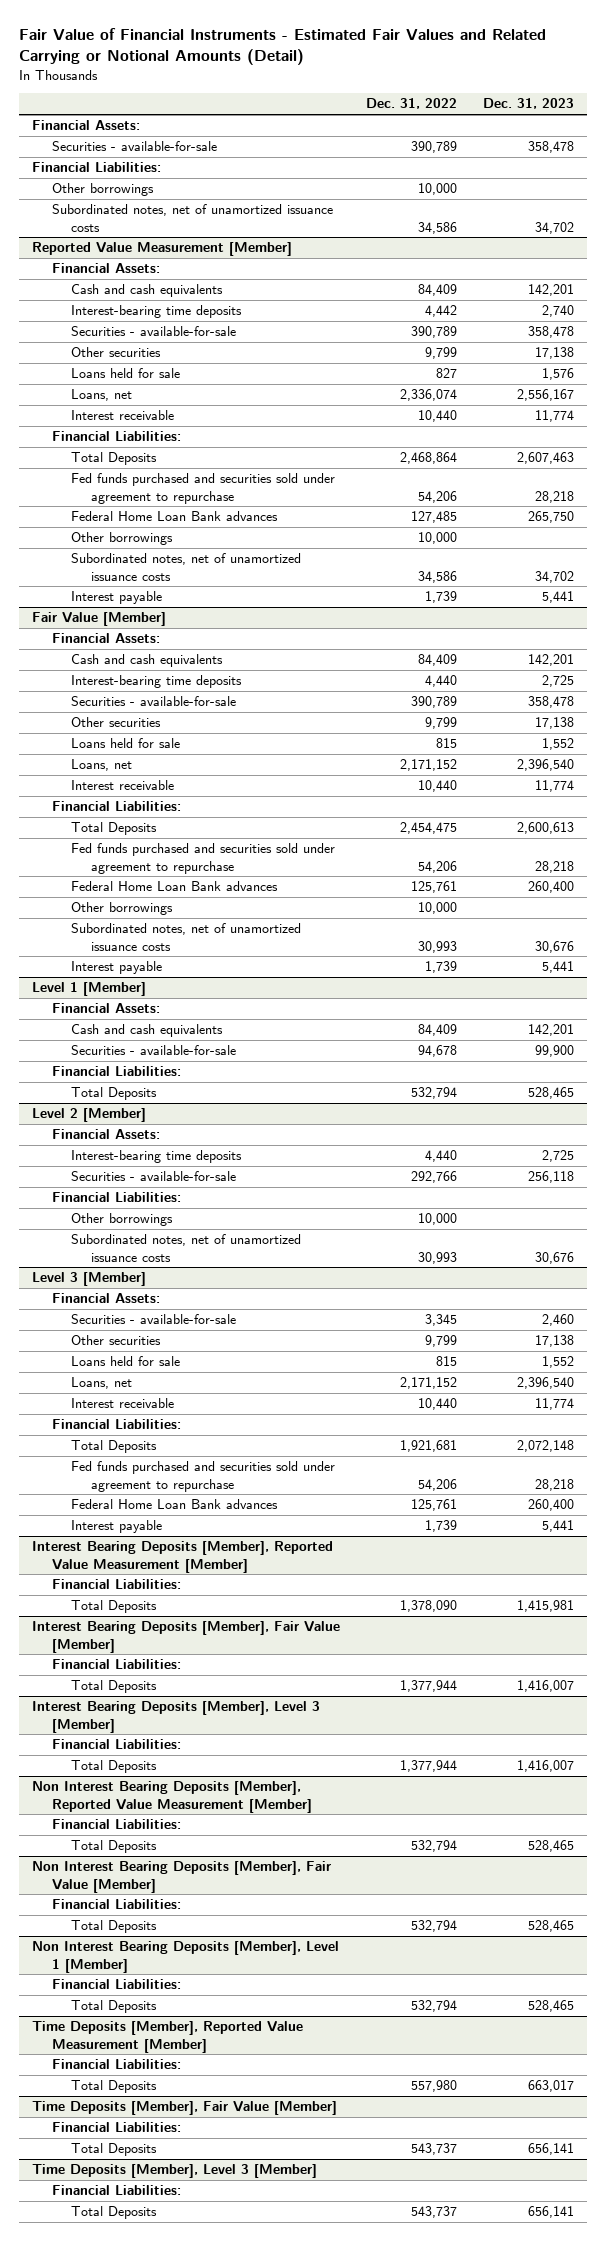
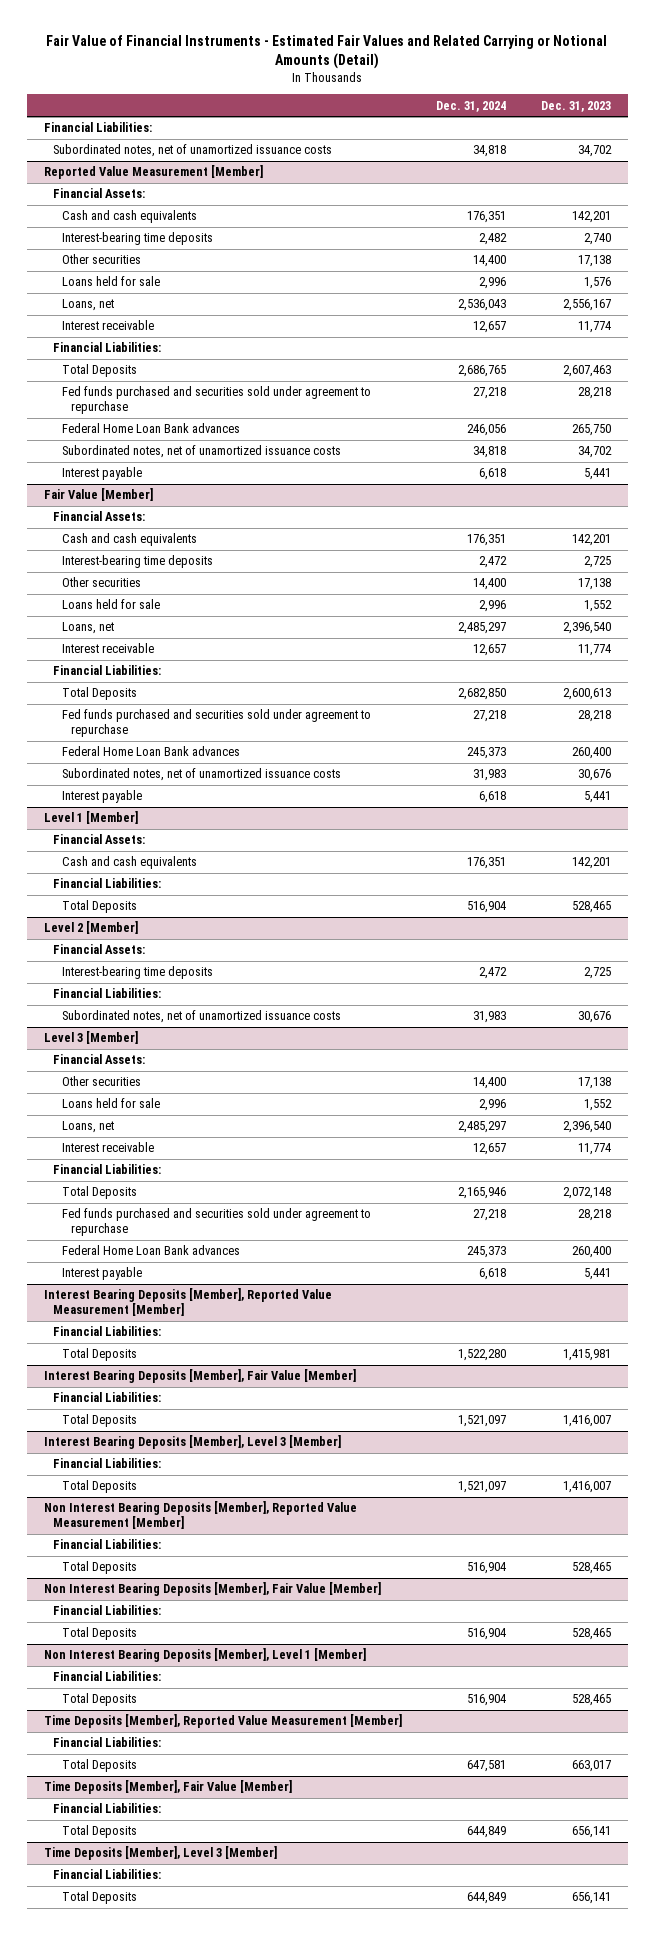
[366,98,458,110] Dec. 31, 2022 -> none
none -> [436,100,507,112] Dec. 31, 2024
[32,120,141,131] Financial Assets: -> none
[51,141,217,152] Securities - available-for-sale -> none
[51,183,154,197] Other borrowings -> none
[71,326,237,337] Securities - available-for-sale -> none
[71,532,174,546] Other borrowings -> none
[71,696,237,707] Securities - available-for-sale -> none
[71,902,174,916] Other borrowings -> none
[71,1045,237,1056] Securities - available-for-sale -> none
[71,1171,237,1182] Securities - available-for-sale -> none
[71,1213,174,1227] Other borrowings -> none
[71,1314,237,1325] Securities - available-for-sale -> none

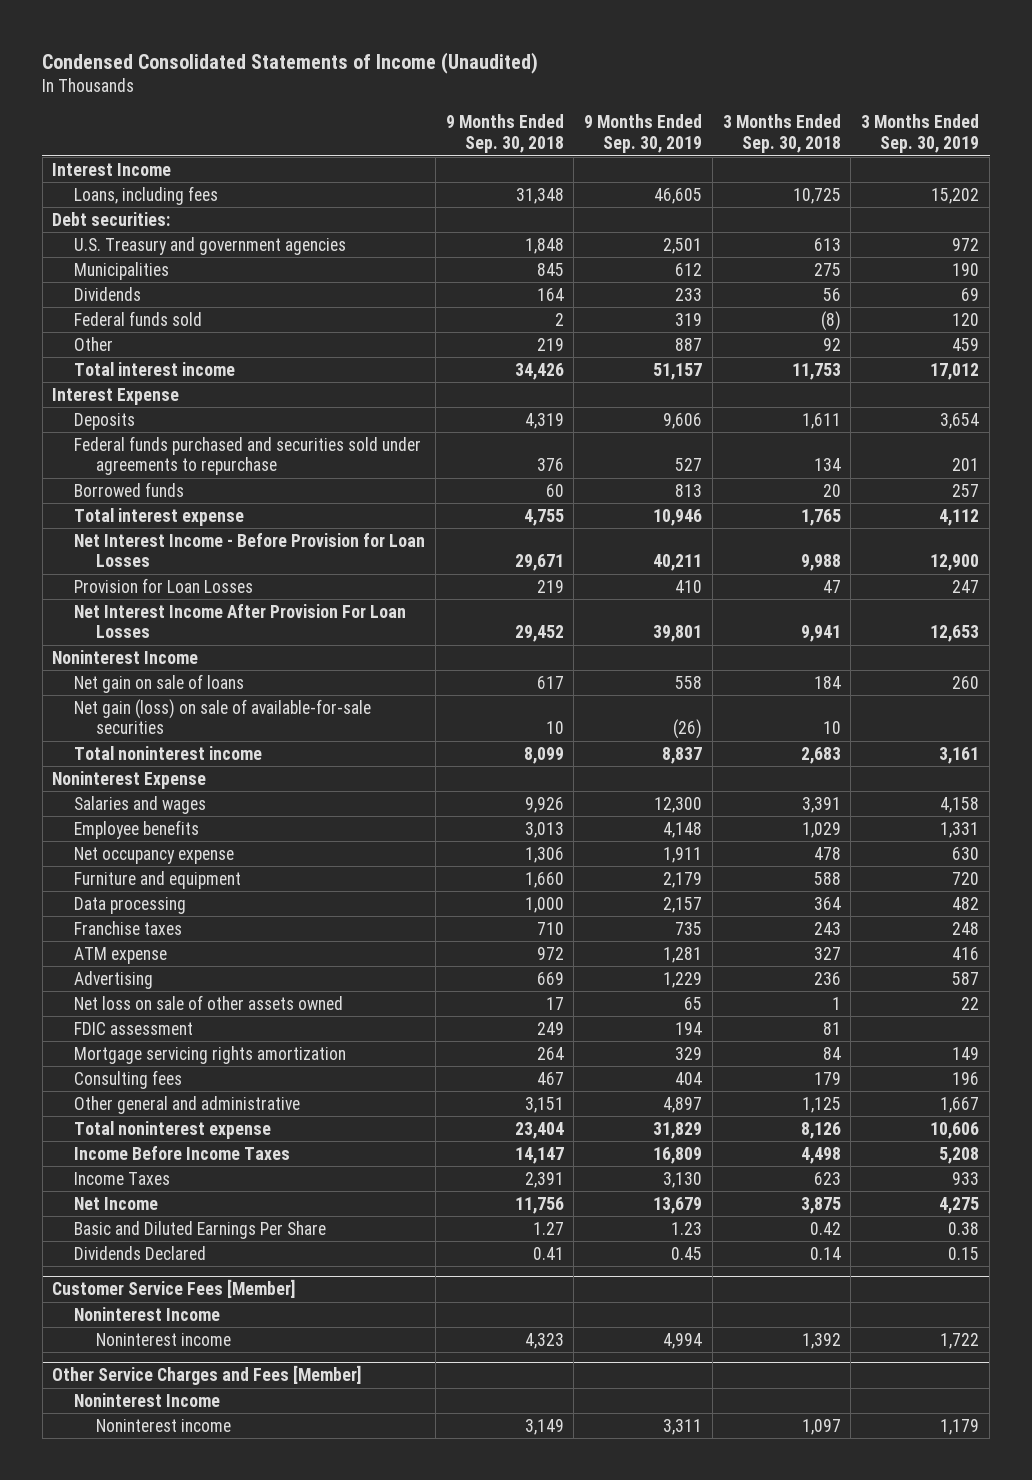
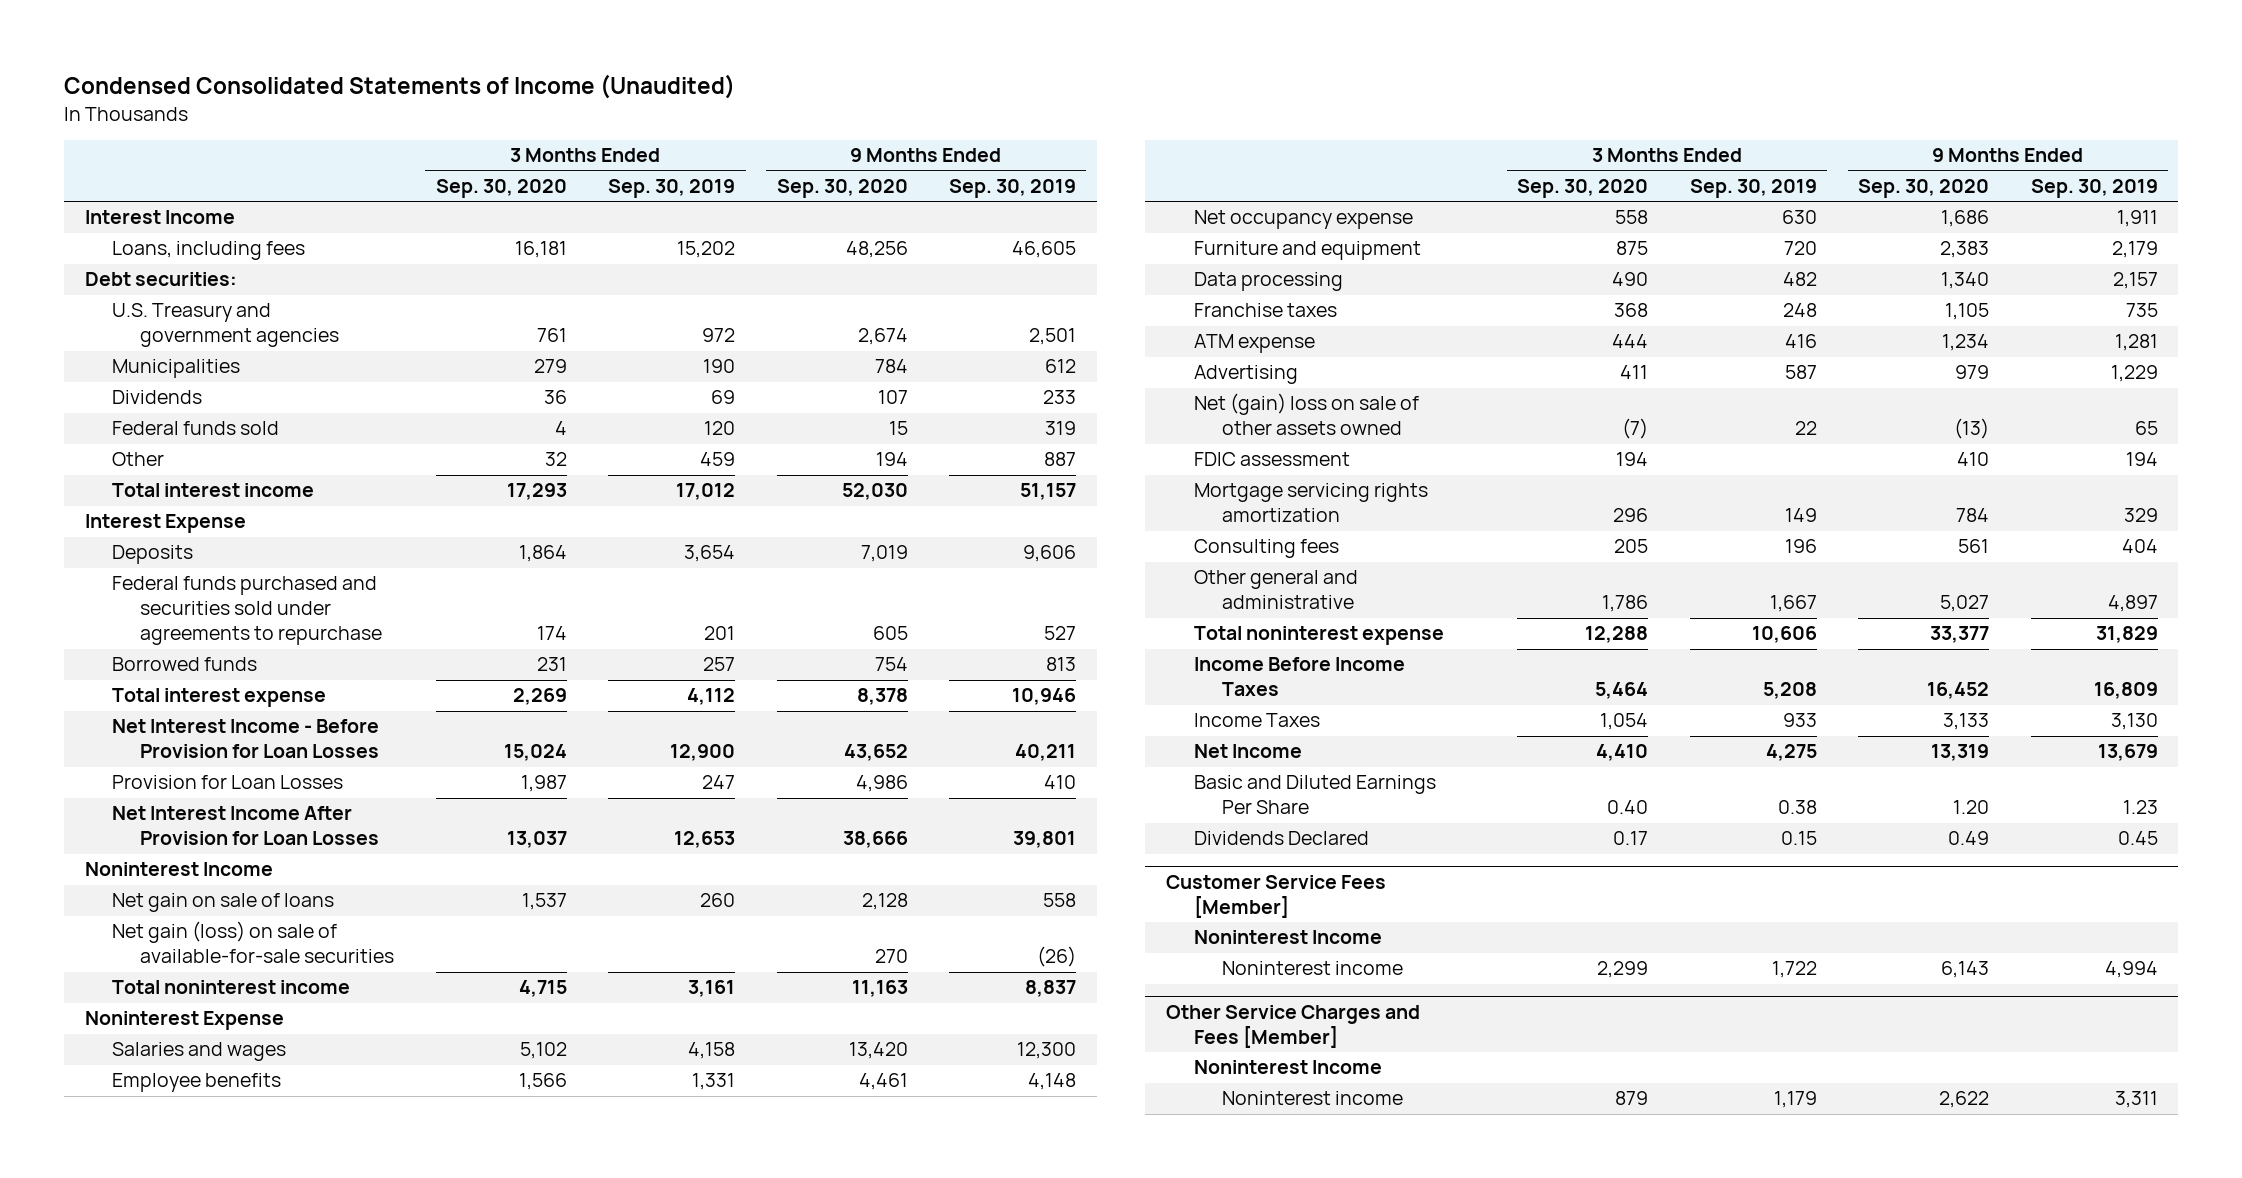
[445,114,564,154] 9 Months Ended Sep. 30, 2018 -> none
[722,114,841,154] 3 Months Ended Sep. 30, 2018 -> none
none -> [435,179,567,199] Sep. 30, 2020
none -> [776,179,908,199] Sep. 30, 2020
[74,603,407,639] Net Interest Income After Provision For Loan Losses -> [112,806,380,846] Net Interest Income After Provision for Loan Losses
[74,994,344,1010] Net loss on sale of other assets owned -> [1194,393,1420,436] Net (gain) loss on sale of other assets owned

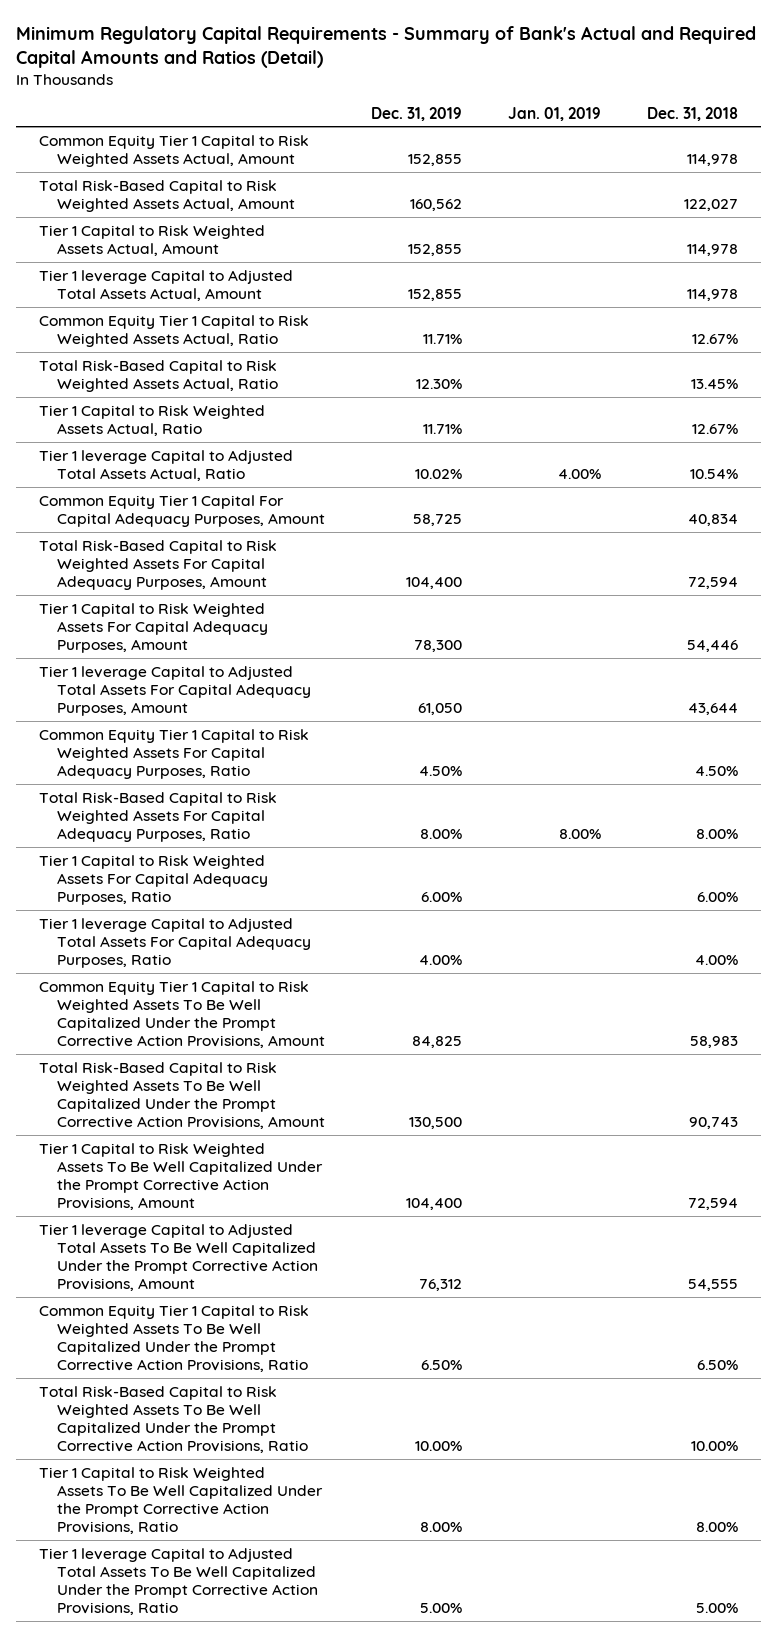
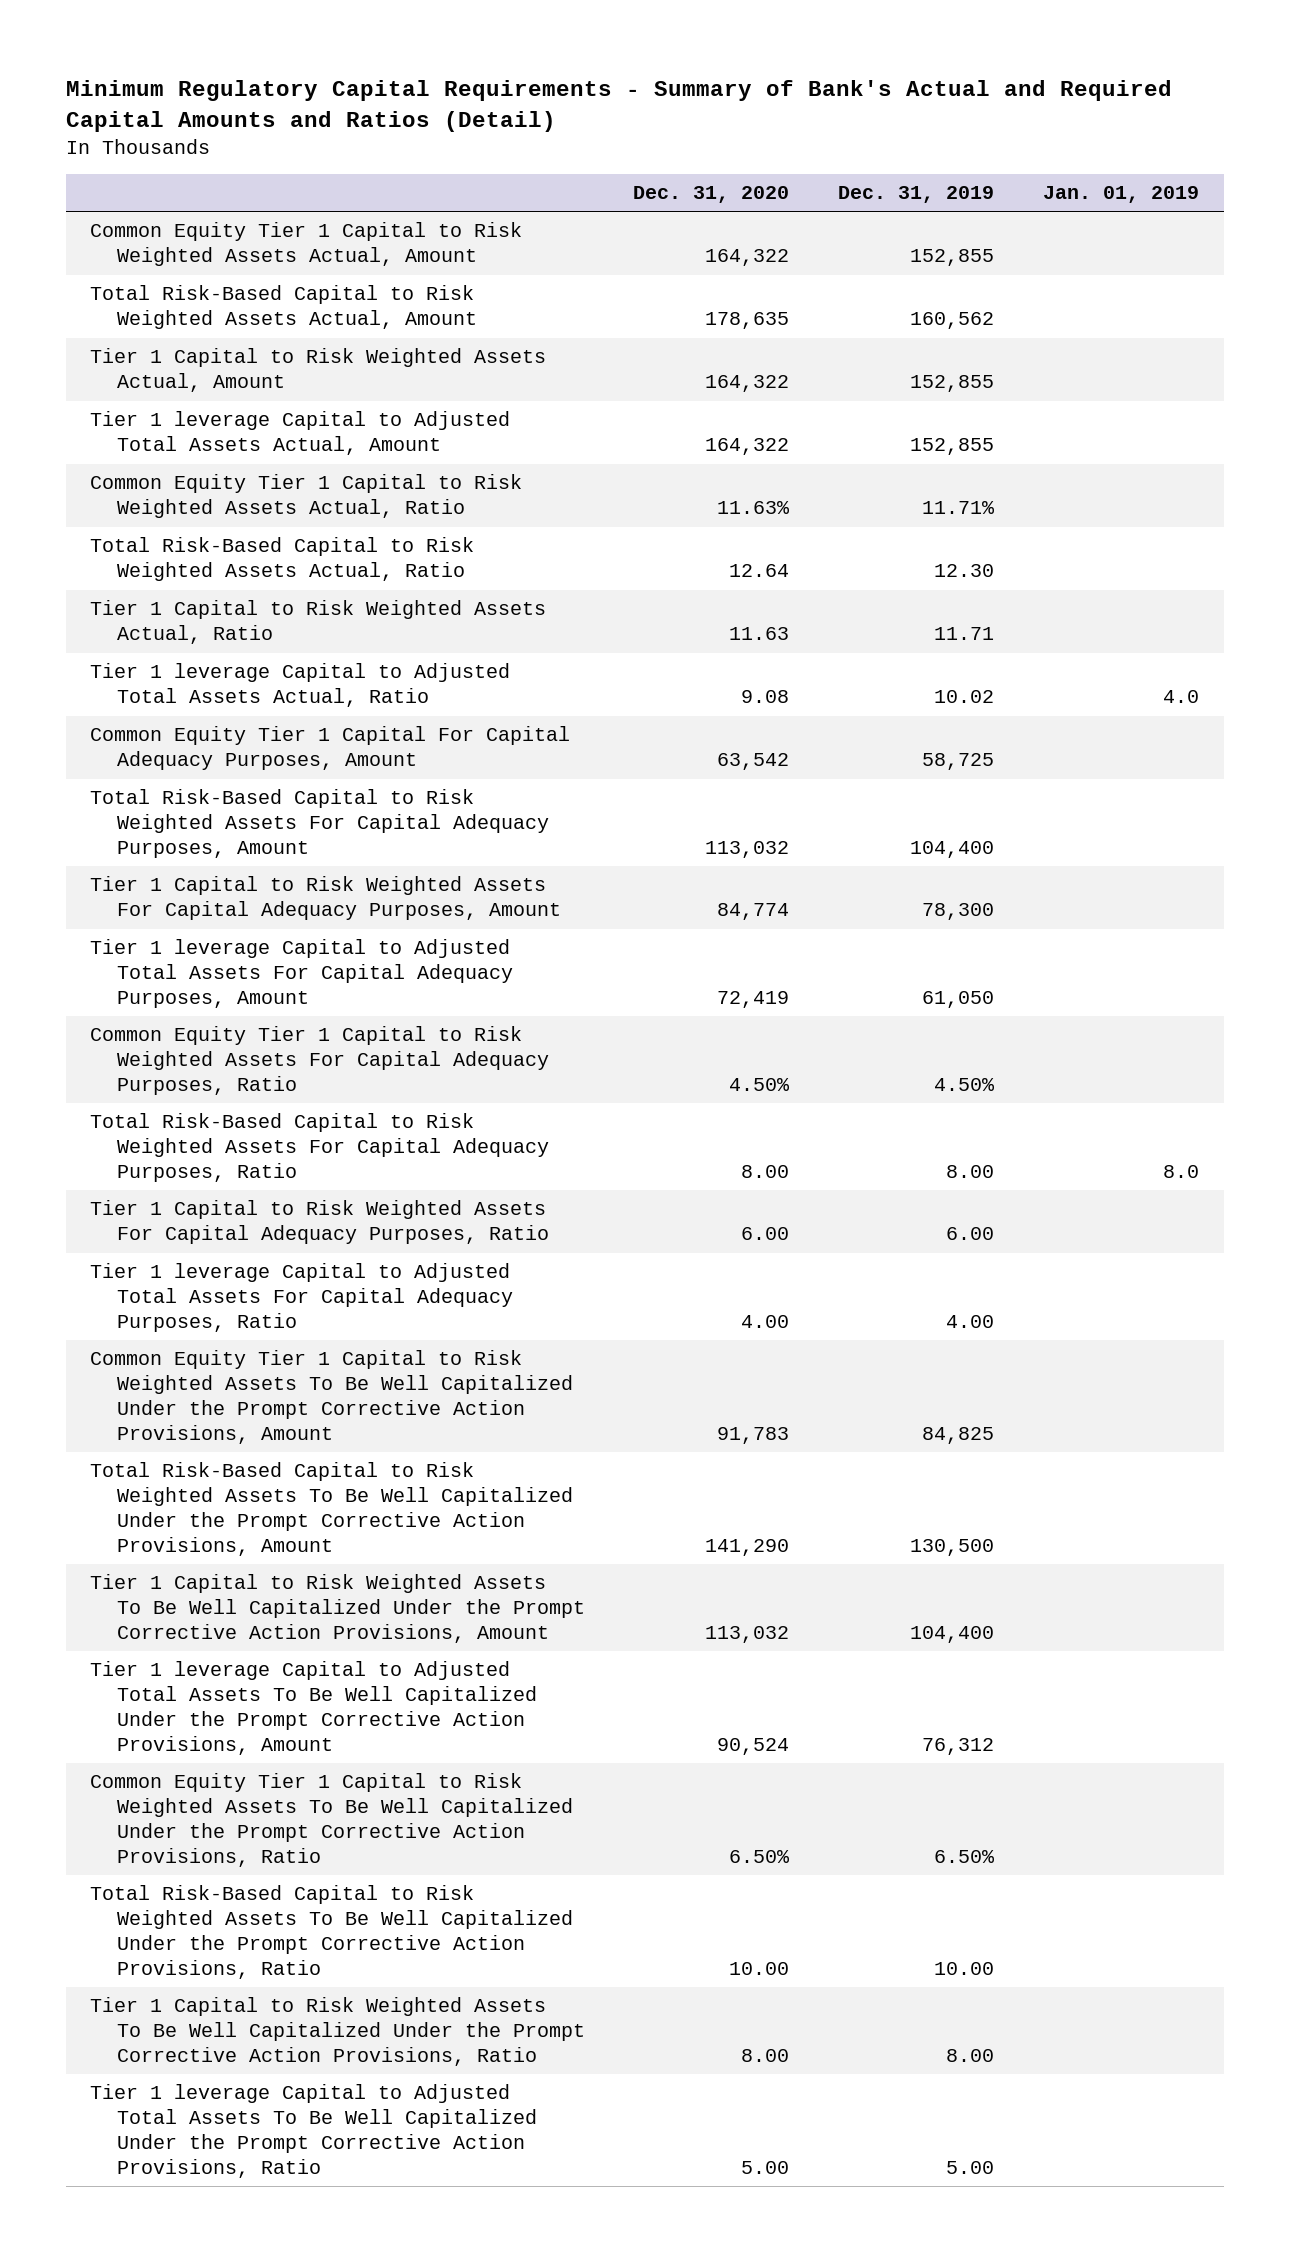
[647,106,739,121] Dec. 31, 2018 -> none
none -> [633,186,790,204] Dec. 31, 2020
[416,378,463,389] 12.30% -> [934,564,995,578] 12.30
[423,423,463,434] 11.71% -> [934,627,995,641] 11.71
[415,468,463,479] 10.02% -> [934,690,995,704] 10.02
[558,468,602,479] 4.00% -> [1163,690,1200,704] 4.0
[420,829,463,840] 8.00% -> [946,1164,995,1178] 8.00
[559,829,602,840] 8.00% -> [1163,1164,1200,1178] 8.0
[421,892,463,903] 6.00% -> [946,1227,995,1241] 6.00
[419,955,463,966] 4.00% -> [946,1314,995,1328] 4.00
[415,1441,463,1452] 10.00% -> [934,1961,995,1975] 10.00
[420,1522,463,1533] 8.00% -> [946,2048,995,2062] 8.00
[420,1603,463,1614] 5.00% -> [946,2160,995,2174] 5.00

